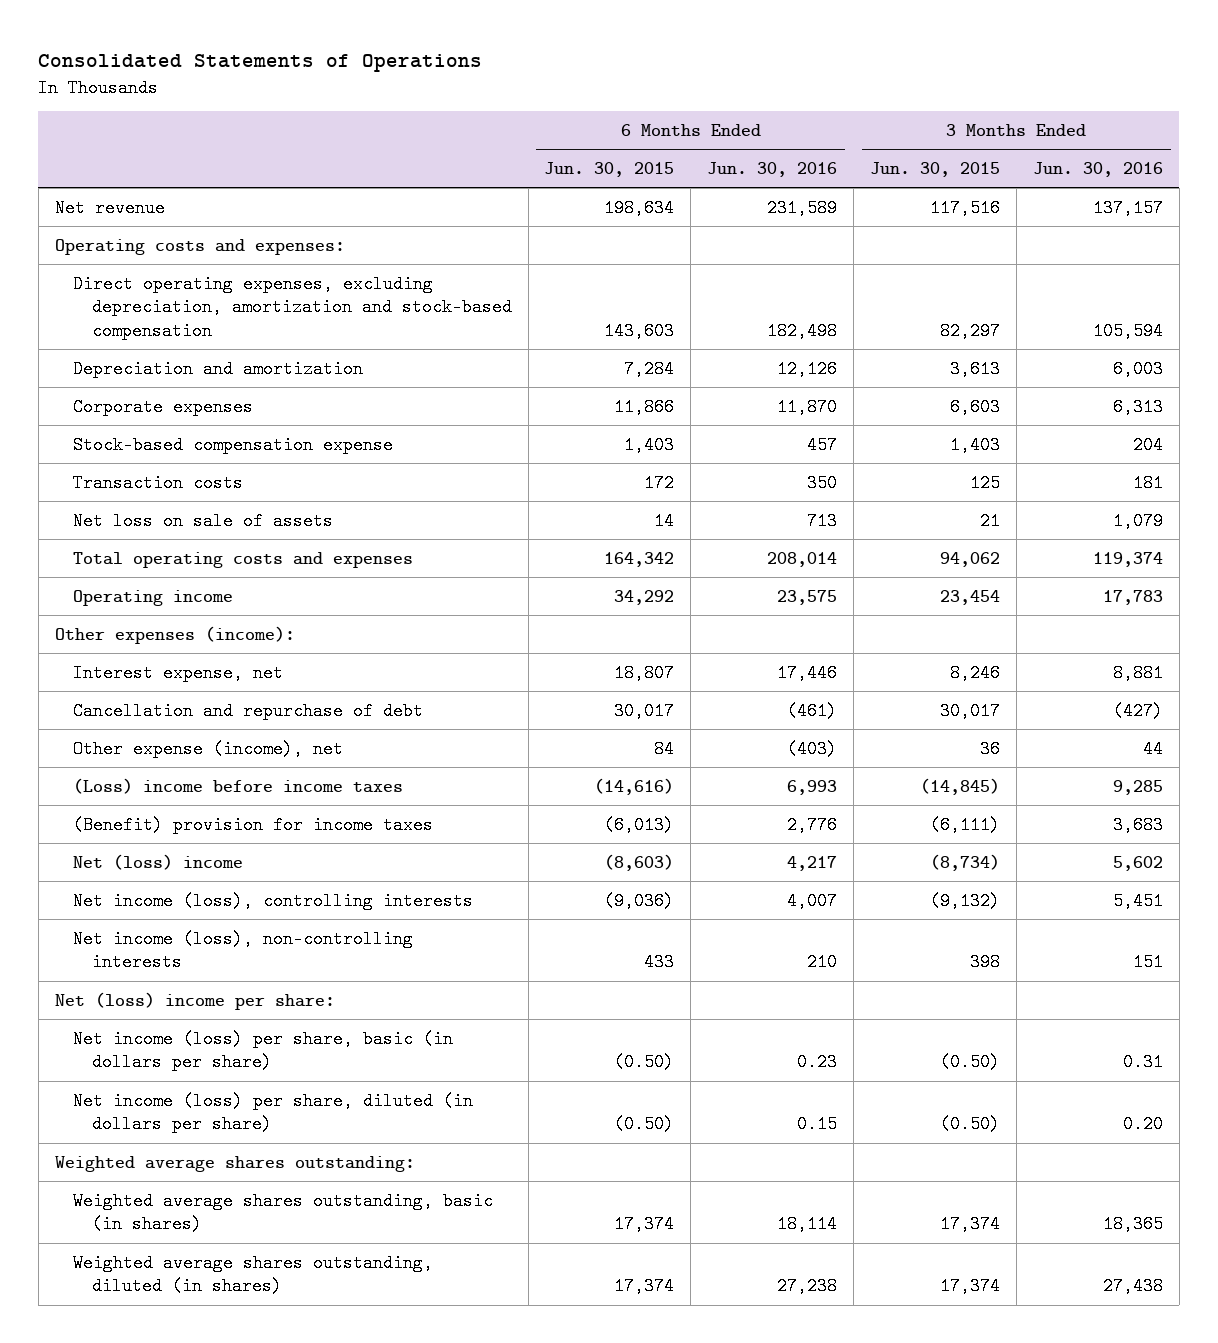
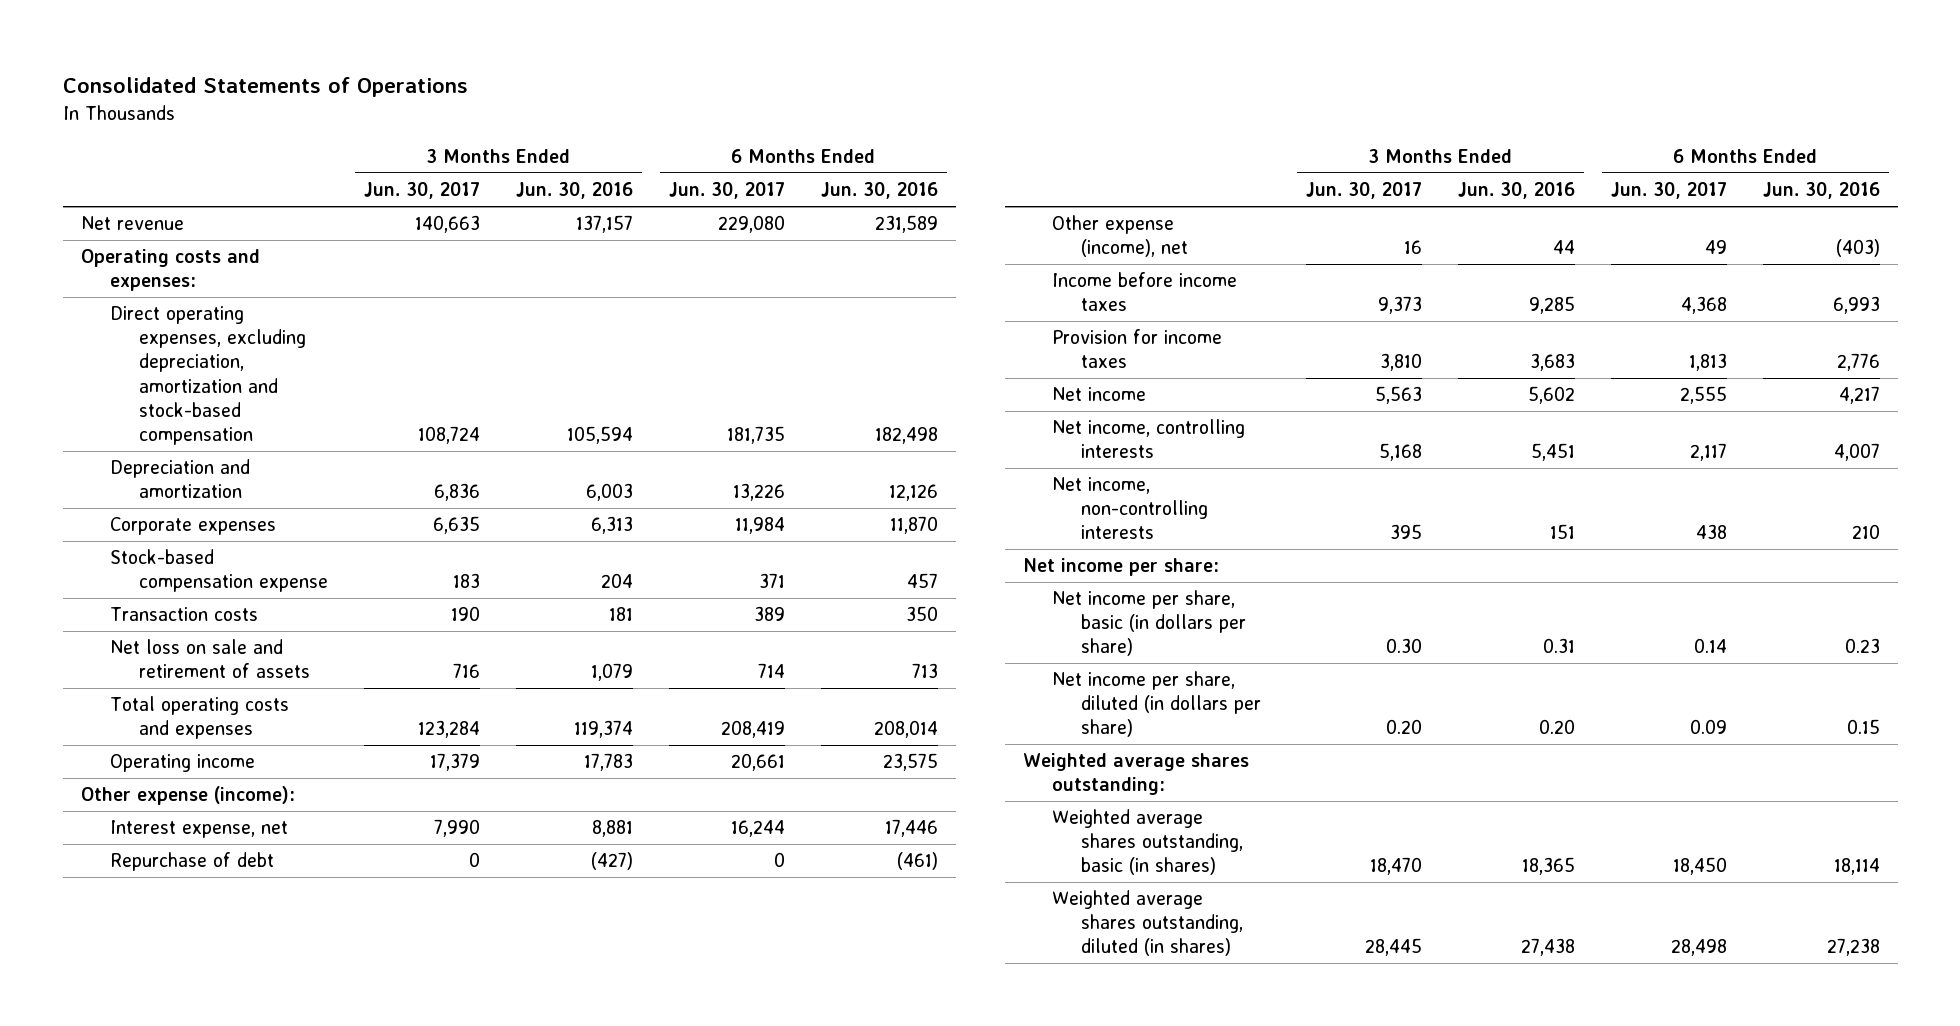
[544,161,675,177] Jun. 30, 2015 -> none
[869,161,1000,177] Jun. 30, 2015 -> none
none -> [363,182,480,200] Jun. 30, 2017
none -> [668,182,785,200] Jun. 30, 2017
[73,511,334,530] Net loss on sale of assets -> [109,639,310,679] Net loss on sale and retirement of assets
[54,625,295,644] Other expenses (income): -> [80,786,295,806] Other expense (income):
[73,701,424,720] Cancellation and repurchase of debt -> [109,852,274,872] Repurchase of debt
[73,777,404,794] (Loss) income before income taxes -> [1051,272,1237,312] Income before income taxes
[73,815,434,834] (Benefit) provision for income taxes -> [1051,329,1222,369] Provision for income taxes
[73,853,244,870] Net (loss) income -> [1051,387,1146,402] Net income
[73,891,474,910] Net income (loss), controlling interests -> [1051,419,1245,459] Net income, controlling interests
[73,929,414,972] Net income (loss), non-controlling interests -> [1051,477,1208,540] Net income, non-controlling interests
[54,991,335,1010] Net (loss) income per share: -> [1022,558,1219,577] Net income per share:
[73,1029,454,1072] Net income (loss) per share, basic (in dollars per share) -> [1051,590,1246,657] Net income per share, basic (in dollars per share)
[73,1091,474,1134] Net income (loss) per share, diluted (in dollars per share) -> [1051,671,1261,738] Net income per share, diluted (in dollars per share)

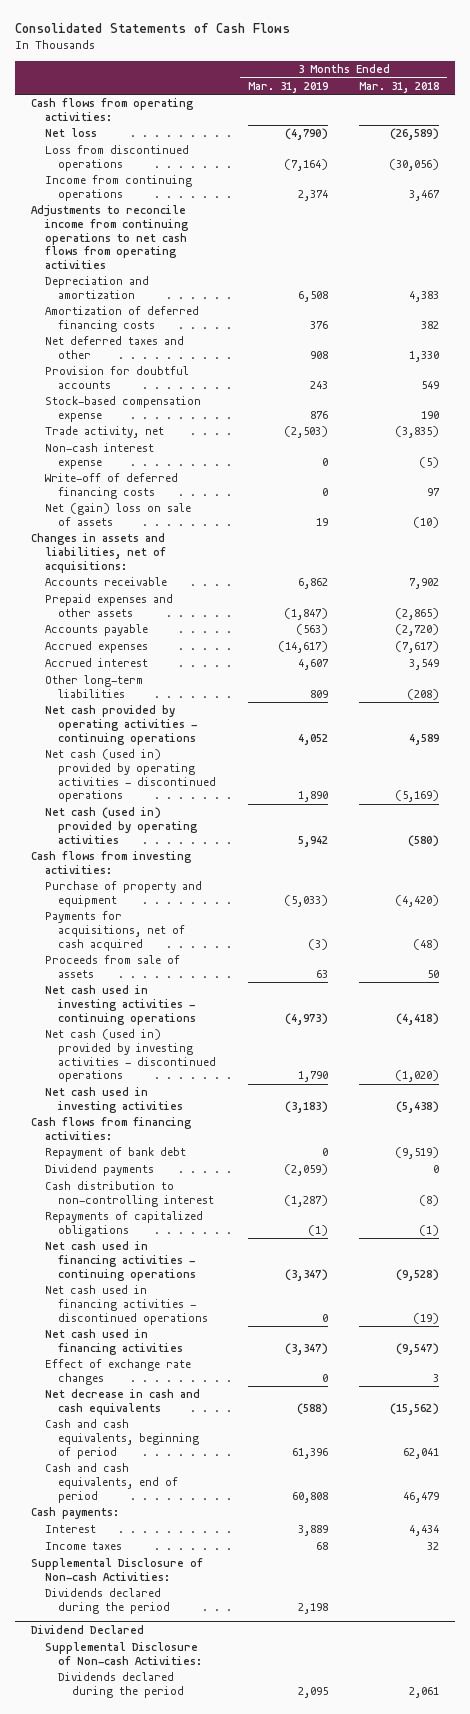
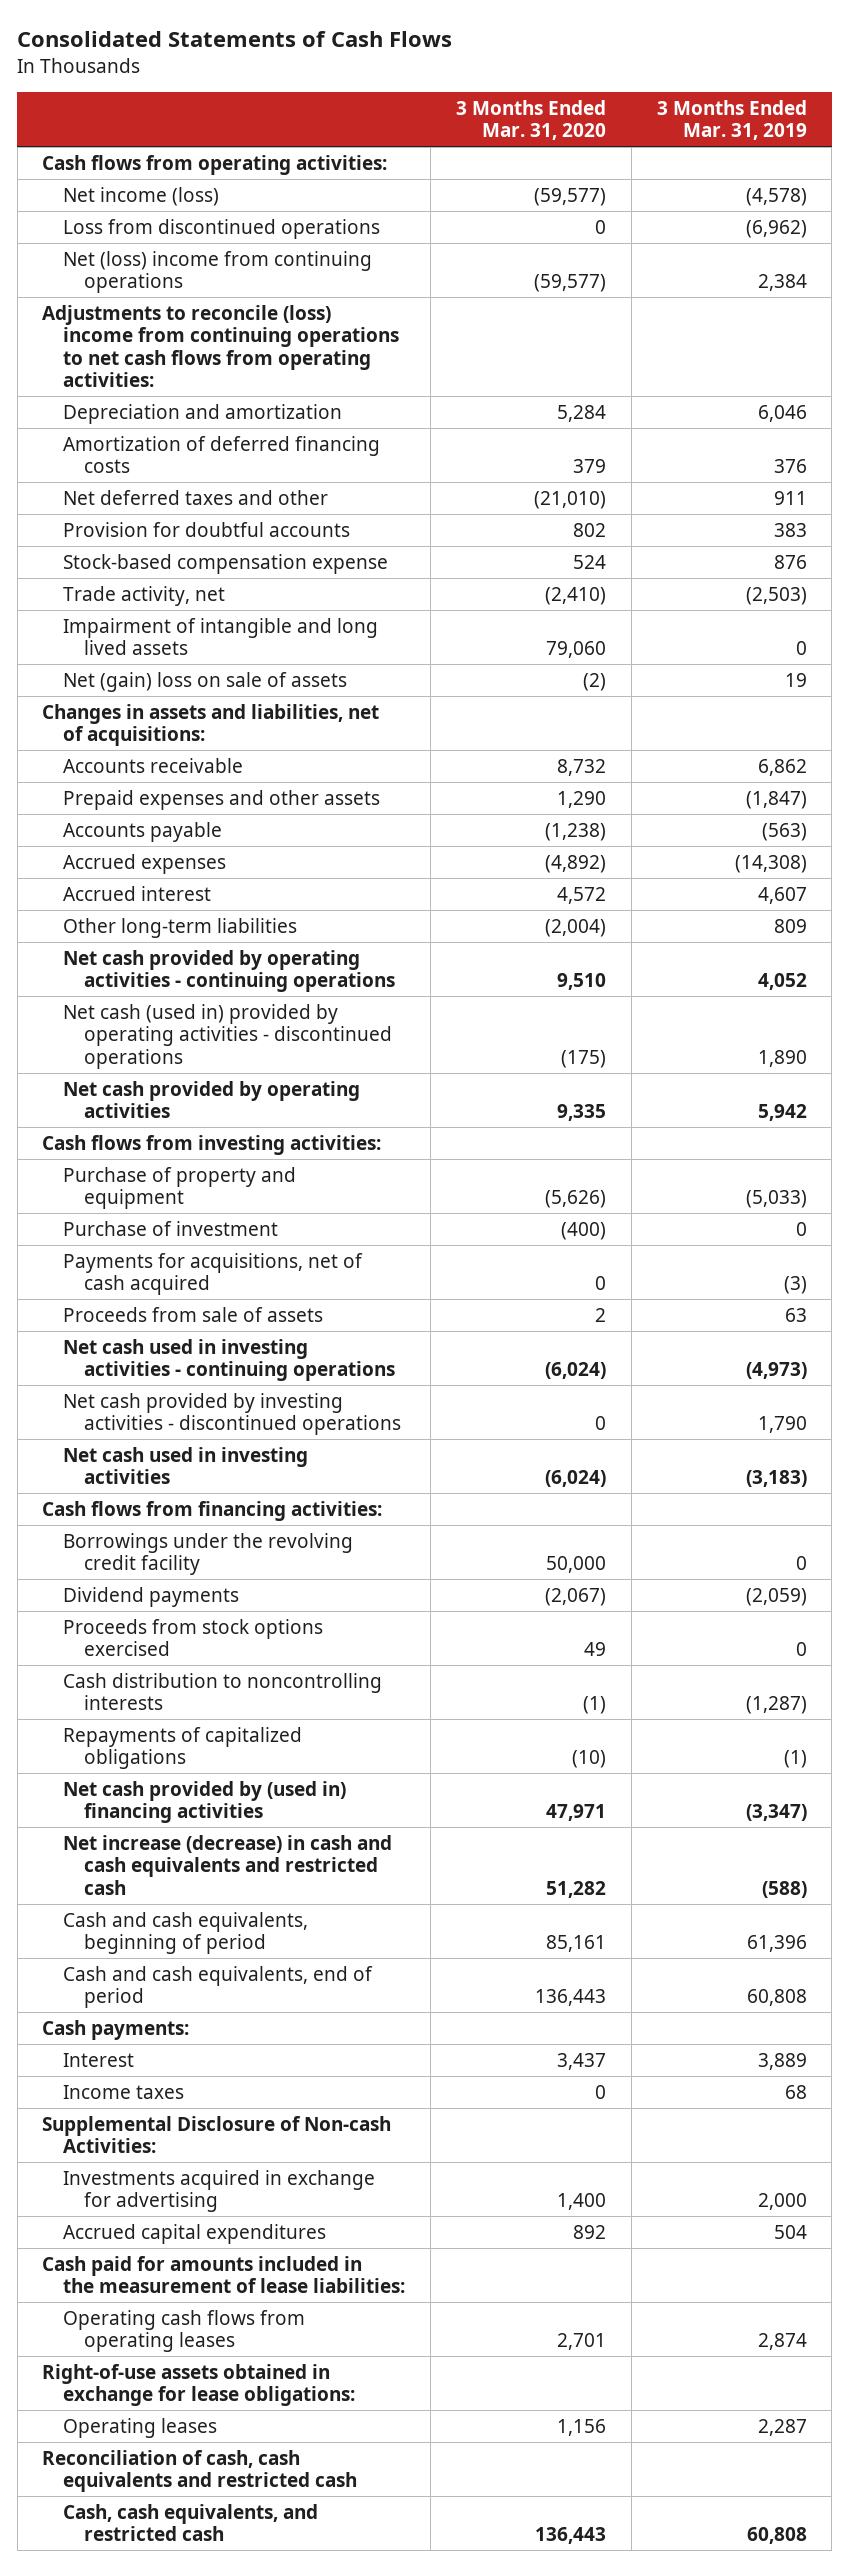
[359,82,440,94] Mar. 31, 2018 -> none
none -> [456,99,607,141] 3 Months Ended Mar. 31, 2020
[44,128,97,138] Net loss -> [63,186,220,206] Net income (loss)
[284,128,328,141] (4,790) -> [745,187,807,206] (4,578)
[283,159,328,172] (7,164) -> [745,219,807,238] (6,962)
[44,175,192,202] Income from continuing operations -> [63,250,373,294] Net (loss) income from continuing operations
[297,190,328,202] 2,374 -> [757,274,807,292] 2,384
[30,205,188,269] Adjustments to reconcile income from continuing operations to net cash flows from operating activities -> [42,304,400,388] Adjustments to reconcile (loss) income from continuing operations to net cash flows from operating activities:
[297,291,328,303] 6,508 -> [757,404,807,422] 6,046
[309,351,328,360] 908 -> [773,490,807,505] 911
[309,381,328,390] 243 -> [773,522,807,537] 383
[44,443,154,470] Non-cash interest expense -> none
[44,473,178,500] Write-off of deferred financing costs -> none
none -> [63,617,379,656] Impairment of intangible and long lived assets
[277,641,328,654] (14,617) -> [734,854,807,873] (14,308)
[44,807,198,844] Net cash (used in) provided by operating activities -> [63,1080,361,1119] Net cash provided by operating activities
none -> [63,1220,279,1236] Purchase of investment
[44,1029,217,1083] Net cash (used in) provided by investing activities - discontinued operations -> [63,1392,402,1436] Net cash provided by investing activities - discontinued operations
[44,1147,186,1160] Repayment of bank debt -> none
none -> [63,1532,354,1576] Borrowings under the revolving credit facility
none -> [63,1618,324,1657] Proceeds from stock options exercised
[44,1181,215,1208] Cash distribution to non-controlling interest -> [63,1672,383,1711] Cash distribution to noncontrolling interests
[44,1241,197,1281] Net cash used in financing activities - continuing operations -> none
[44,1285,209,1325] Net cash used in financing activities - discontinued operations -> none
[44,1359,191,1386] Effect of exchange rate changes -> none
[44,1329,184,1356] Net cash used in financing activities -> [63,1780,347,1824] Net cash provided by (used in) financing activities
[44,1389,200,1416] Net decrease in cash and cash equivalents -> [63,1834,393,1895] Net increase (decrease) in cash and cash equivalents and restricted cash
[44,1588,171,1615] Dividends declared during the period -> none
[30,1625,144,1635] Dividend Declared -> none
[44,1642,203,1666] Supplemental Disclosure of Non-cash Activities: -> none
[58,1672,184,1699] Dividends declared during the period -> none
none -> [63,2169,376,2213] Investments acquired in exchange for advertising
none -> [63,2223,327,2244] Accrued capital expenditures
none -> [42,2255,406,2294] Cash paid for amounts included in the measurement of lease liabilities:
none -> [63,2309,306,2353] Operating cash flows from operating leases
none -> [42,2363,356,2407] Right-of-use assets obtained in exchange for lease obligations:
none -> [63,2417,218,2438] Operating leases
none -> [42,2449,358,2493] Reconciliation of cash, cash equivalents and restricted cash
none -> [63,2503,319,2542] Cash, cash equivalents, and restricted cash

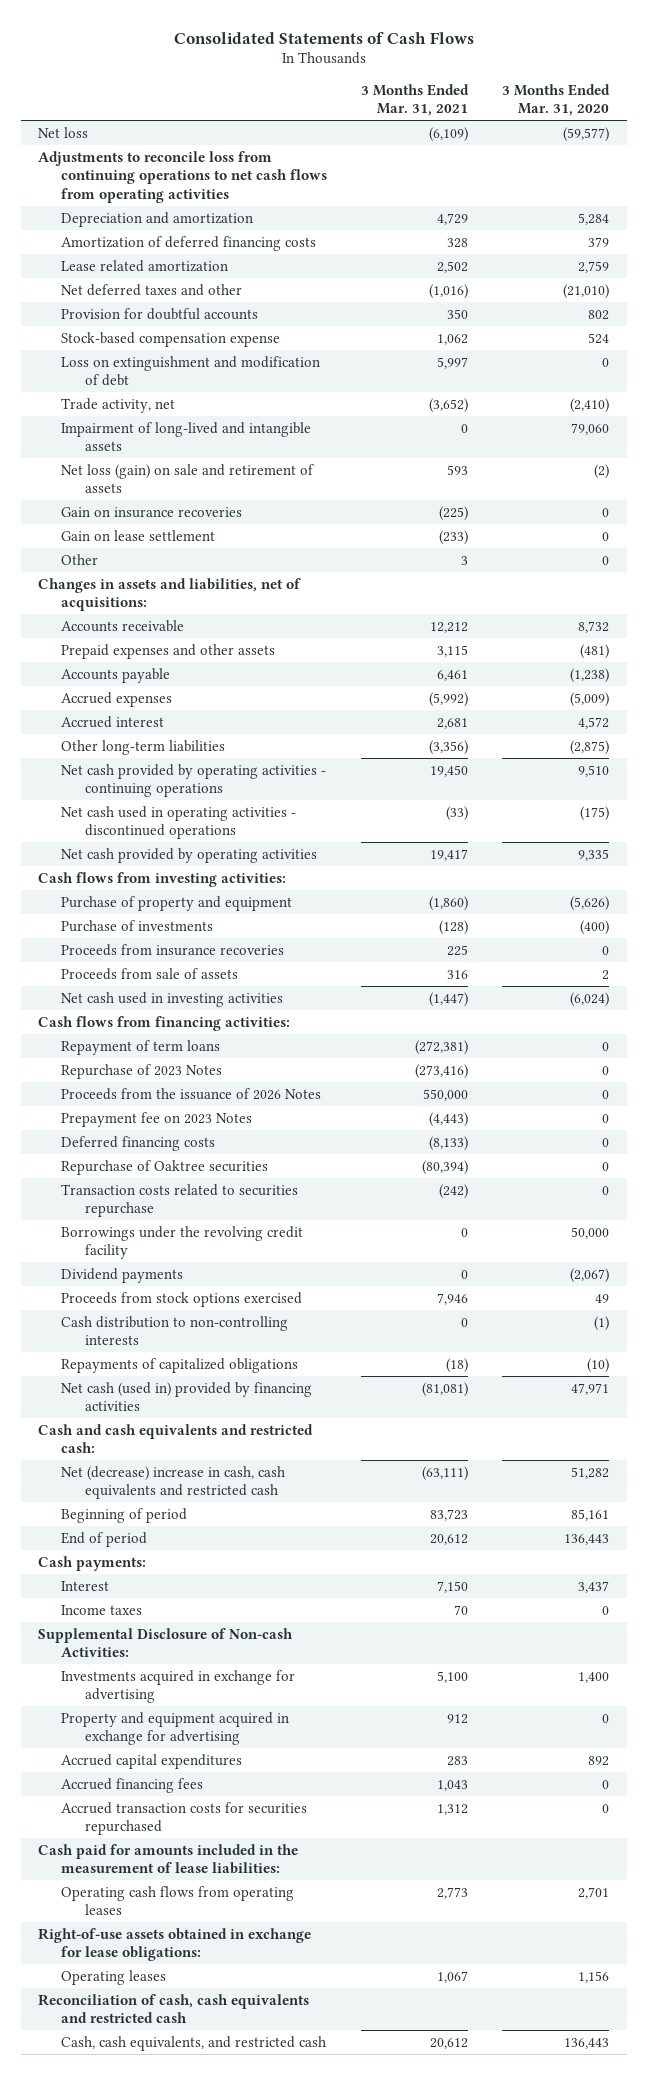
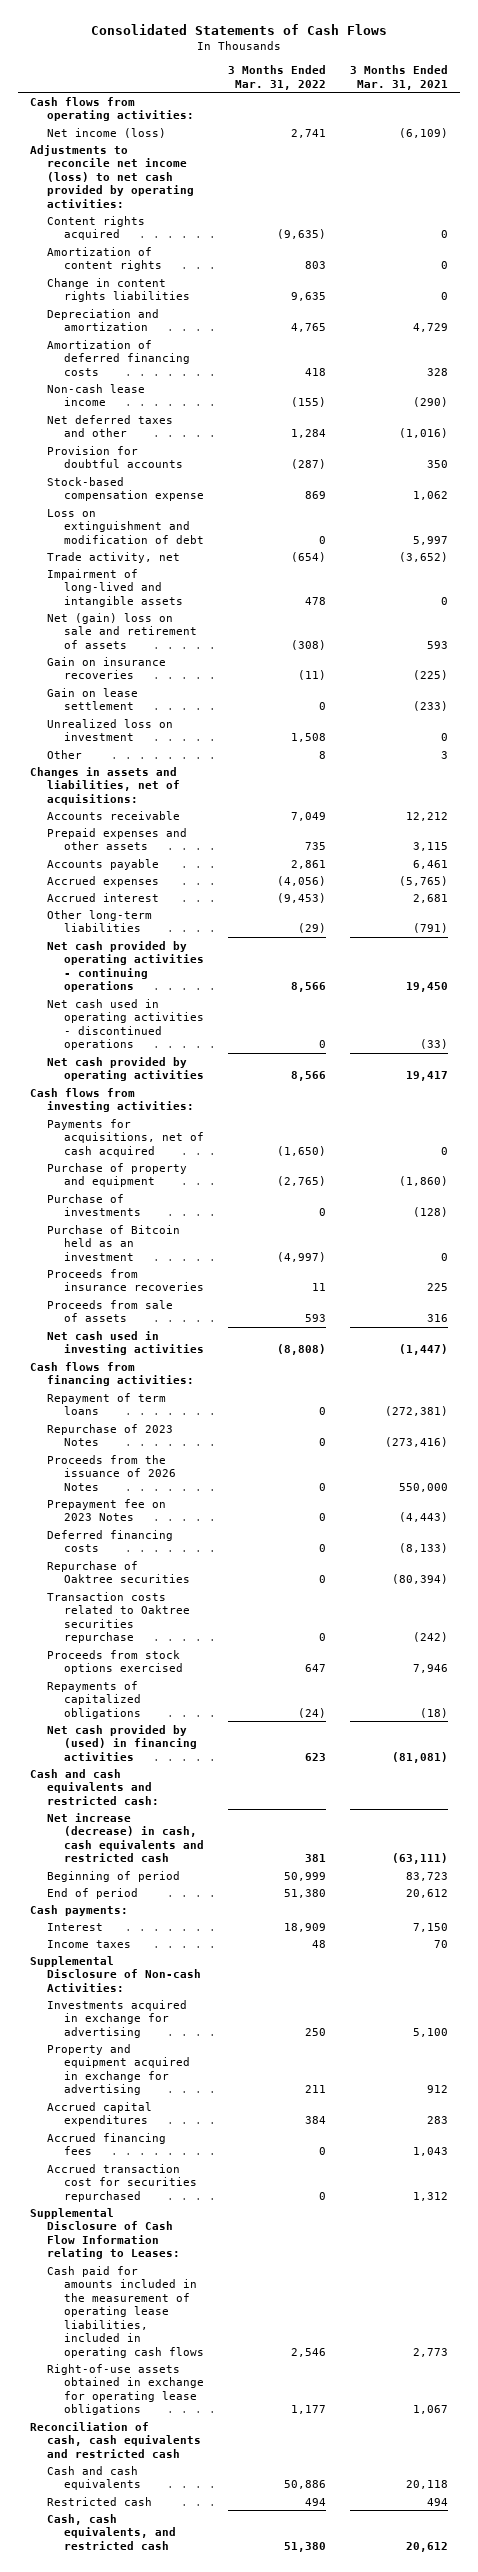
[502,83,611,117] 3 Months Ended Mar. 31, 2020 -> none
none -> [228,65,327,90] 3 Months Ended Mar. 31, 2022
none -> [29,96,195,122] Cash flows from operating activities:
[37,126,88,138] Net loss -> [47,127,167,138] Net income (loss)
[37,150,328,203] Adjustments to reconcile loss from continuing operations to net cash flows from operating activities -> [29,144,195,208] Adjustments to reconcile net income (loss) to net cash provided by operating activities:
none -> [47,215,146,241] Content rights acquired
none -> [47,246,163,272] Amortization of content rights
none -> [47,277,191,303] Change in content rights liabilities
[61,259,229,272] Lease related amortization -> none
none -> [47,383,146,407] Non-cash lease income
[61,463,315,494] Net loss (gain) on sale and retirement of assets -> [47,612,198,649] Net (gain) loss on sale and retirement of assets
none -> [47,718,174,742] Unrealized loss on investment
[429,691,469,707] (5,992) -> [399,875,449,886] (5,765)
[429,739,469,755] (3,356) -> [413,923,449,934] (791)
none -> [47,1118,205,1157] Payments for acquisitions, net of cash acquired
none -> [47,1224,181,1261] Purchase of Bitcoin held as an investment
[61,1225,304,1260] Borrowings under the revolving credit facility -> none
[61,1267,184,1283] Dividend payments -> none
[61,1183,299,1218] Transaction costs related to securities repurchase -> [47,1591,191,1644] Transaction costs related to Oaktree securities repurchase
[61,1315,289,1346] Cash distribution to non-controlling interests -> none
[61,1381,313,1412] Net cash (used in) provided by financing activities -> [47,1724,198,1761] Net cash provided by (used) in financing activities
[61,1465,286,1500] Net (decrease) increase in cash, cash equivalents and restricted cash -> [47,1812,205,1863] Net increase (decrease) in cash, cash equivalents and restricted cash
[37,1843,298,1875] Cash paid for amounts included in the measurement of lease liabilities: -> none
[37,1927,311,1962] Right-of-use assets obtained in exchange for lease obligations: -> none
[61,1801,308,1836] Accrued transaction costs for securities repurchased -> [47,2163,198,2202] Accrued transaction cost for securities repurchased
none -> [29,2207,181,2260] Supplemental Disclosure of Cash Flow Information relating to Leases:
[61,1885,295,1916] Operating cash flows from operating leases -> [47,2265,205,2358] Cash paid for amounts included in the measurement of operating lease liabilities, included in operating cash flows
[61,1969,167,1985] Operating leases -> [47,2363,205,2416] Right-of-use assets obtained in exchange for operating lease obligations
none -> [47,2465,142,2491] Cash and cash equivalents
none -> [47,2496,153,2506] Restricted cash

